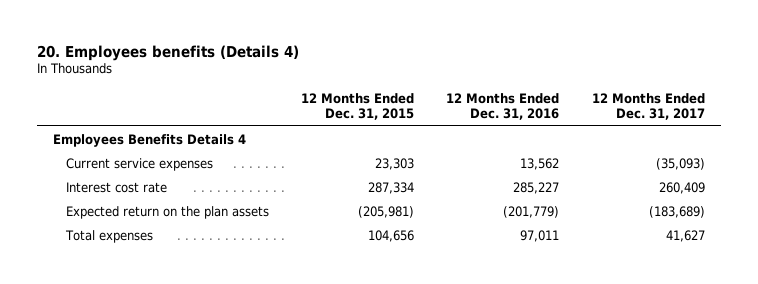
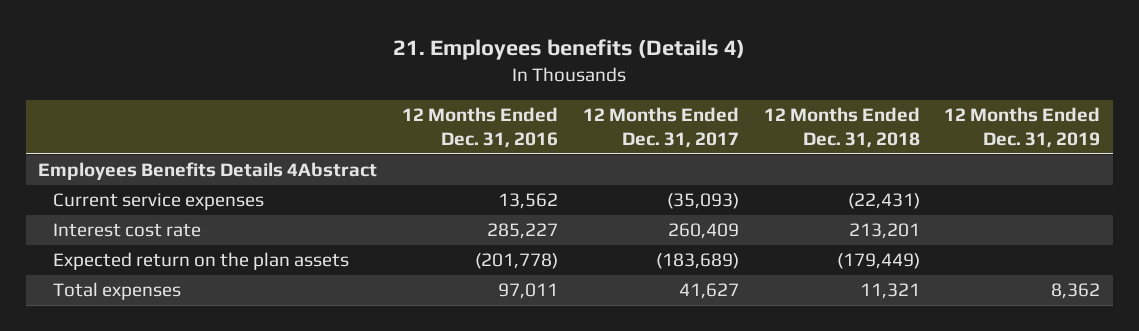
[37,44,300,61] 20. Employees benefits (Details 4) -> [393,39,746,61] 21. Employees benefits (Details 4)
[301,92,415,121] 12 Months Ended Dec. 31, 2015 -> none
none -> [763,107,920,148] 12 Months Ended Dec. 31, 2018
none -> [944,107,1101,148] 12 Months Ended Dec. 31, 2019
[53,133,247,147] Employees Benefits Details 4 -> [38,162,378,181] Employees Benefits Details 4Abstract
[503,205,560,218] (201,779) -> [475,253,559,270] (201,778)

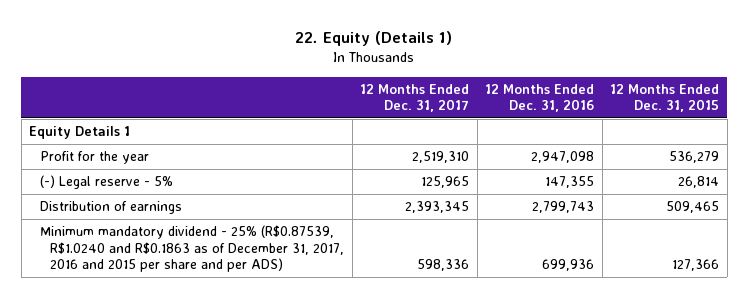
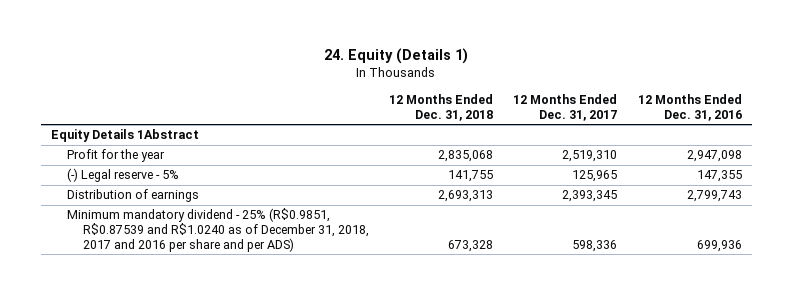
[295,31,453,47] 22. Equity (Details 1) -> [324,48,469,65] 24. Equity (Details 1)
[610,83,720,113] 12 Months Ended Dec. 31, 2015 -> none
none -> [389,93,494,121] 12 Months Ended Dec. 31, 2018
[29,126,131,140] Equity Details 1 -> [51,129,200,143] Equity Details 1Abstract
[39,225,345,273] Minimum mandatory dividend - 25% (R$0.87539, R$1.0240 and R$0.1863 as of December 31, 2017, 2016 and 2015 per share and per ADS) -> [66,208,369,252] Minimum mandatory dividend - 25% (R$0.9851, R$0.87539 and R$1.0240 as of December 31, 2018, 2017 and 2016 per share and per ADS)

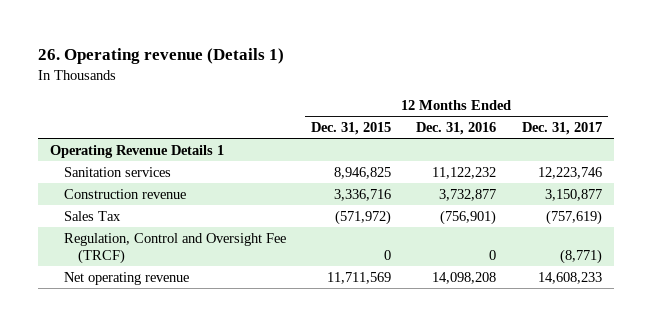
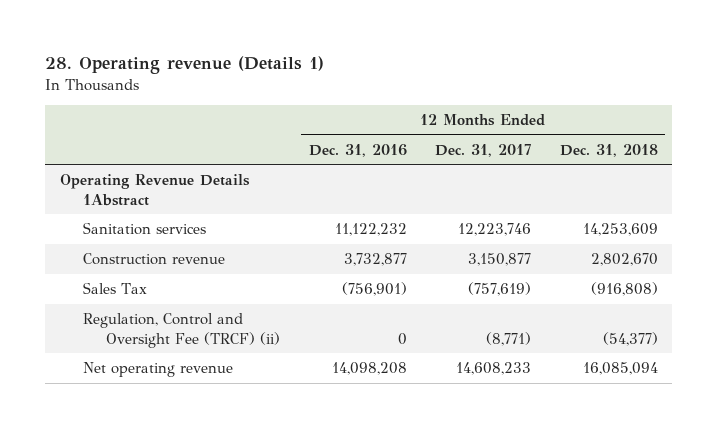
[37,48,284,65] 26. Operating revenue (Details 1) -> [45,56,325,75] 28. Operating revenue (Details 1)
[311,122,392,136] Dec. 31, 2015 -> none
none -> [559,143,658,157] Dec. 31, 2018
[50,144,225,158] Operating Revenue Details 1 -> [59,174,250,206] Operating Revenue Details 1Abstract
[64,232,287,264] Regulation, Control and Oversight Fee (TRCF) -> [82,313,281,348] Regulation, Control and Oversight Fee (TRCF) (ii)

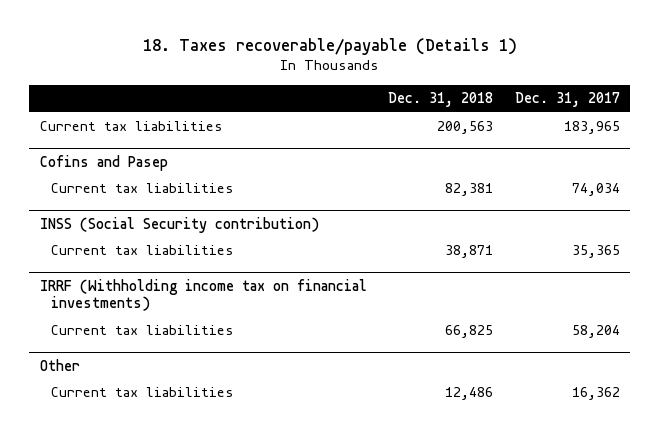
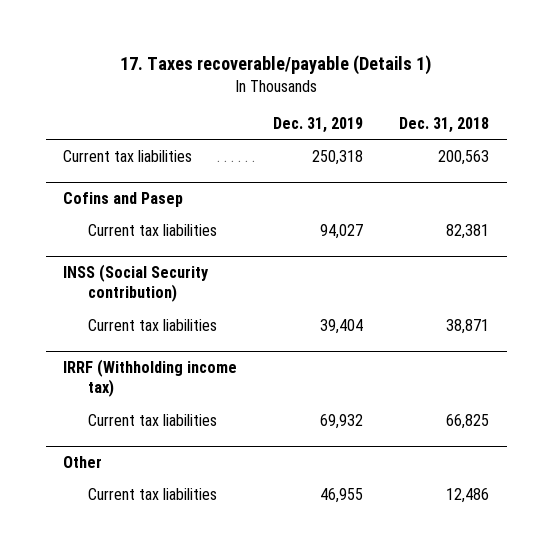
[142,37,517,55] 18. Taxes recoverable/payable (Details 1) -> [120,55,432,76] 17. Taxes recoverable/payable (Details 1)
[514,92,620,108] Dec. 31, 2017 -> none
none -> [273,116,364,133] Dec. 31, 2019
[39,278,367,312] IRRF (Withholding income tax on financial investments) -> [63,358,238,398] IRRF (Withholding income tax)

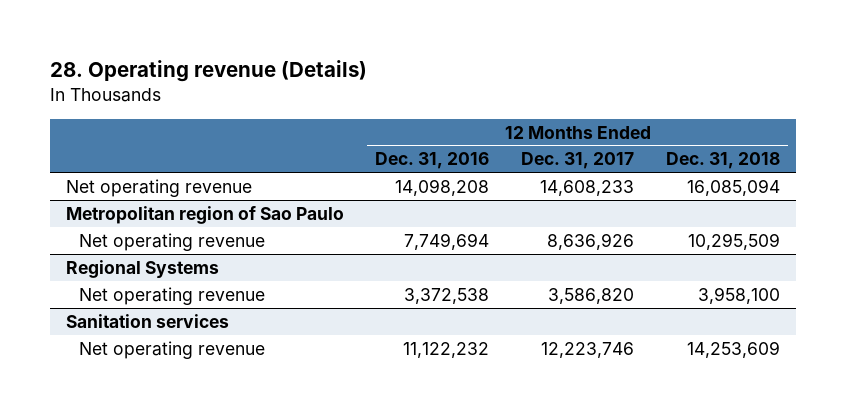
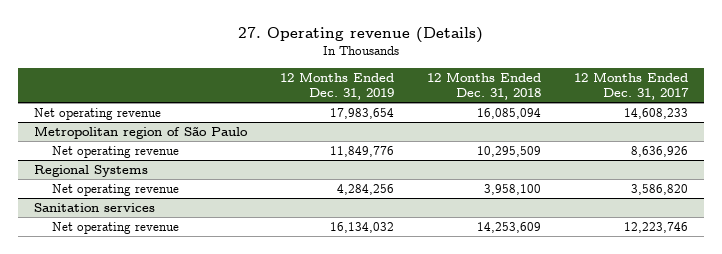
[49,60,367,83] 28. Operating revenue (Details) -> [238,26,484,43] 27. Operating revenue (Details)
[375,152,490,170] Dec. 31, 2016 -> none
none -> [280,72,395,101] 12 Months Ended Dec. 31, 2019
[65,205,344,224] Metropolitan region of Sao Paulo -> [34,125,249,139] Metropolitan region of São Paulo

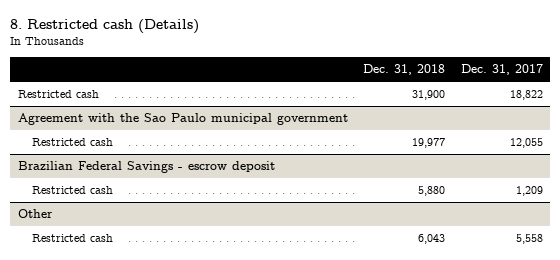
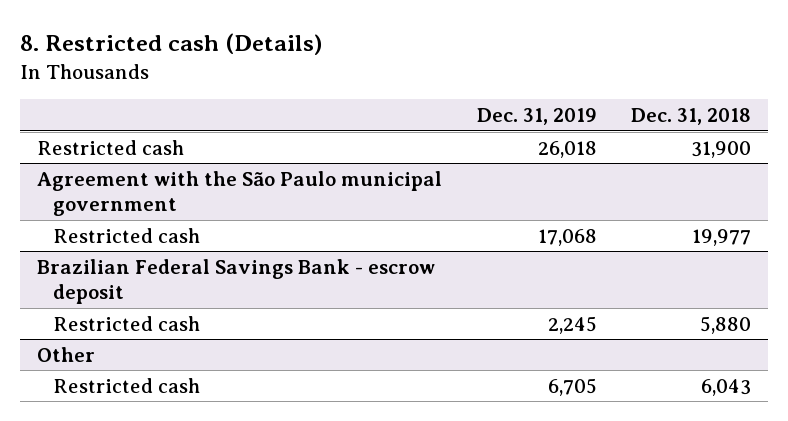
[460,64,543,76] Dec. 31, 2017 -> none
none -> [476,107,597,125] Dec. 31, 2019
[17,112,348,125] Agreement with the Sao Paulo municipal government -> [36,170,442,217] Agreement with the São Paulo municipal government
[17,160,275,173] Brazilian Federal Savings - escrow deposit -> [36,258,435,305] Brazilian Federal Savings Bank - escrow deposit

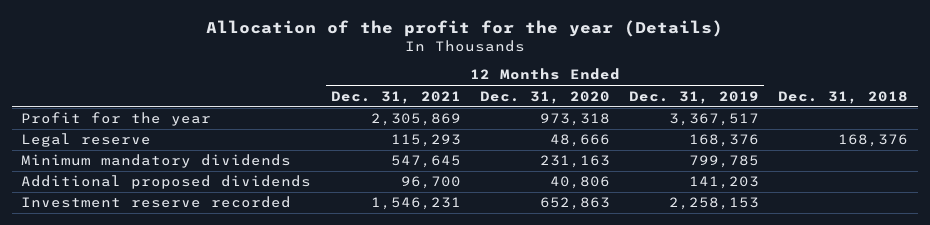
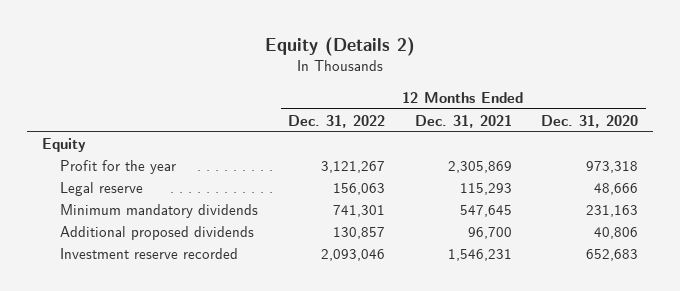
[205,19,723,37] Allocation of the profit for the year (Details) -> [265,36,416,56] Equity (Details 2)
[628,90,759,104] Dec. 31, 2019 -> none
[778,90,909,104] Dec. 31, 2018 -> none
none -> [288,114,386,128] Dec. 31, 2022
none -> [41,137,86,152] Equity
[539,197,610,211] 652,863 -> [586,248,639,261] 652,683

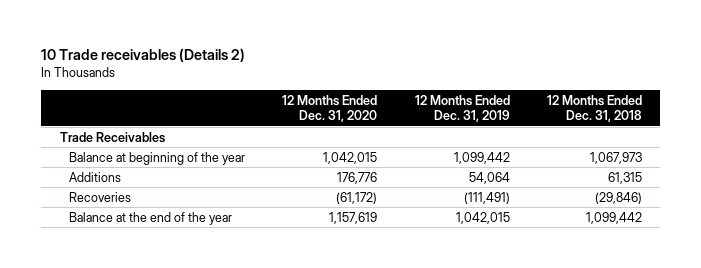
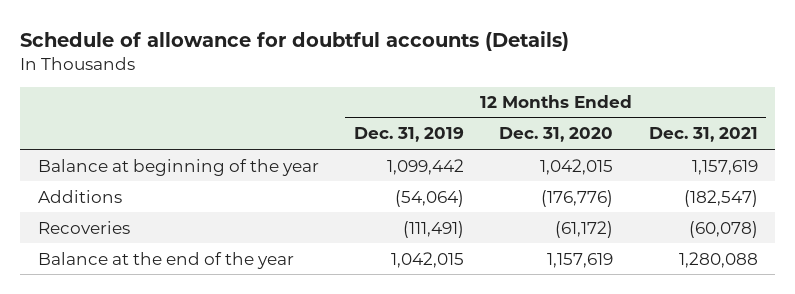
[41,48,246,63] 10 Trade receivables (Details 2) -> [20,30,570,51] Schedule of allowance for doubtful accounts (Details)
[546,94,642,123] 12 Months Ended Dec. 31, 2018 -> none
none -> [648,127,758,143] Dec. 31, 2021
[59,131,165,143] Trade Receivables -> none
[337,171,378,184] 176,776 -> [541,189,614,207] (176,776)
[468,171,510,184] 54,064 -> [395,189,465,207] (54,064)

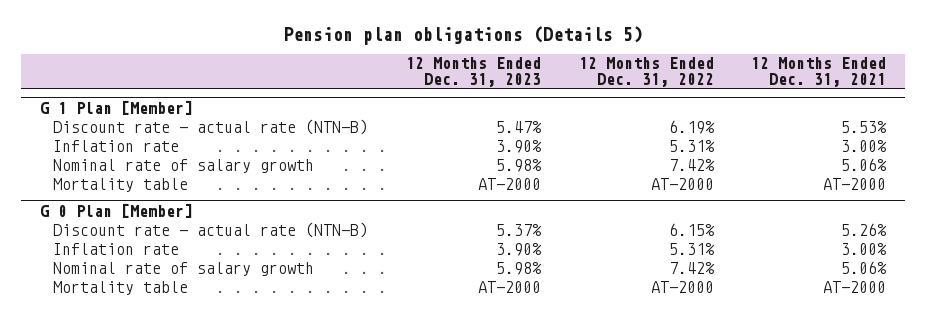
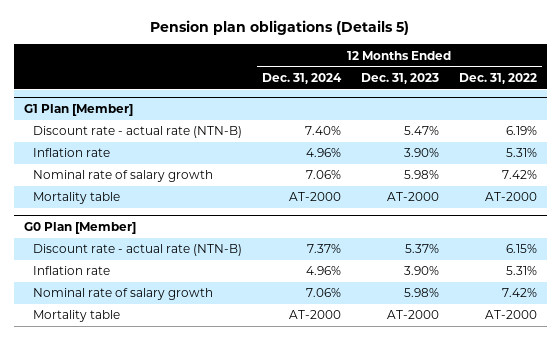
[751,57,887,88] 12 Months Ended Dec. 31, 2021 -> none
none -> [261,72,342,84] Dec. 31, 2024
[39,99,193,115] G 1 Plan [Member] -> [23,103,133,116] G1 Plan [Member]
[39,202,193,218] G 0 Plan [Member] -> [23,221,136,234] G0 Plan [Member]

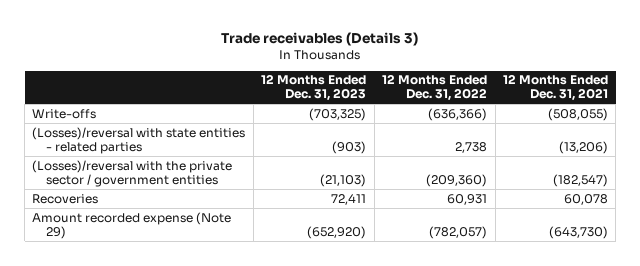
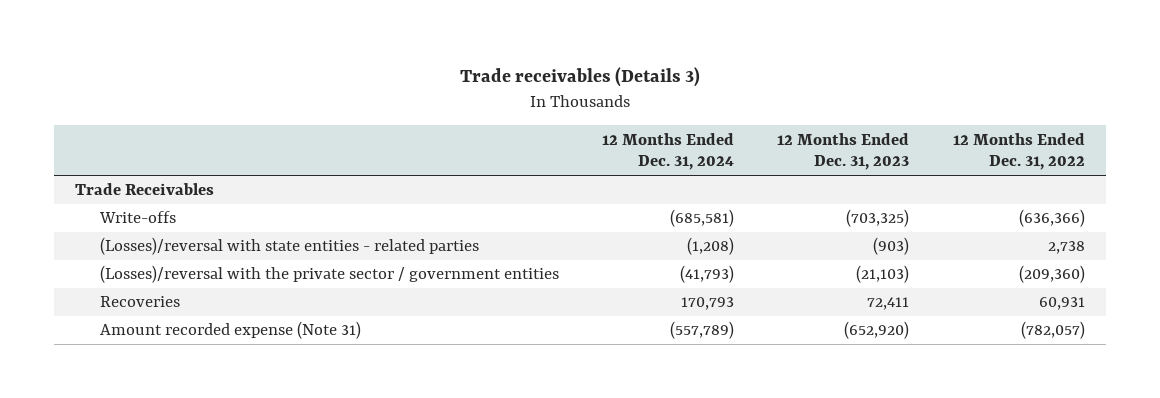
[502,74,608,102] 12 Months Ended Dec. 31, 2021 -> none
none -> [602,132,735,171] 12 Months Ended Dec. 31, 2024
none -> [75,183,215,196] Trade Receivables
[32,211,232,239] Amount recorded expense (Note 29) -> [99,321,361,340] Amount recorded expense (Note 31)

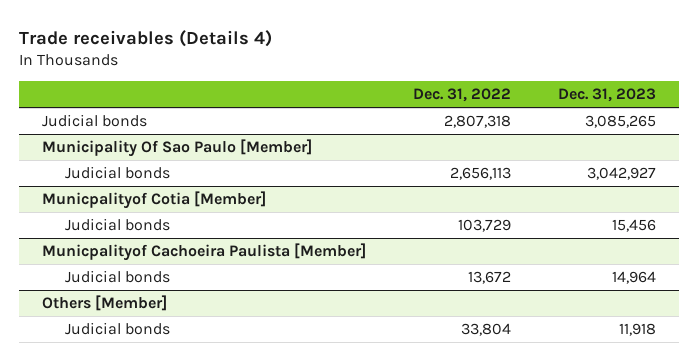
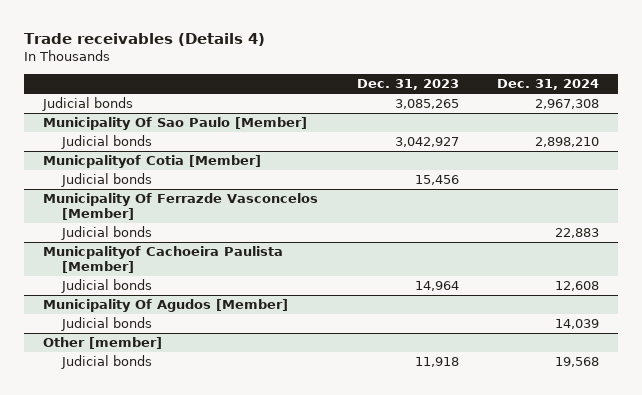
[413,88,512,103] Dec. 31, 2022 -> none
none -> [497,79,600,91] Dec. 31, 2024
none -> [43,193,319,221] Municipality Of Ferrazde Vasconcelos [Member]
none -> [60,226,152,241] Judicial bonds
none -> [43,299,289,313] Municipality Of Agudos [Member]
none -> [60,317,152,332] Judicial bonds
[42,295,168,312] Others [Member] -> [43,337,163,350] Other [member]

